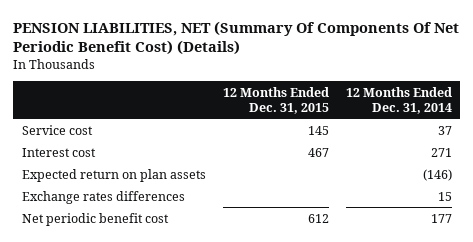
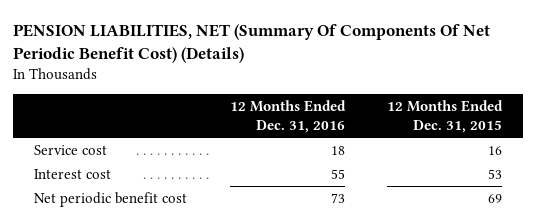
[345,86,452,114] 12 Months Ended Dec. 31, 2014 -> none
none -> [229,99,346,134] 12 Months Ended Dec. 31, 2016
[21,168,206,182] Expected return on plan assets -> none
[21,190,185,204] Exchange rates differences -> none
[307,125,329,135] 145 -> [488,145,503,155] 16
[307,147,329,157] 467 -> [488,168,503,179] 53
[307,213,329,223] 612 -> [488,193,503,203] 69

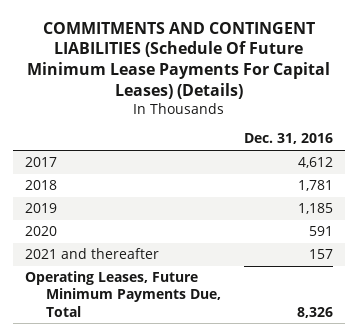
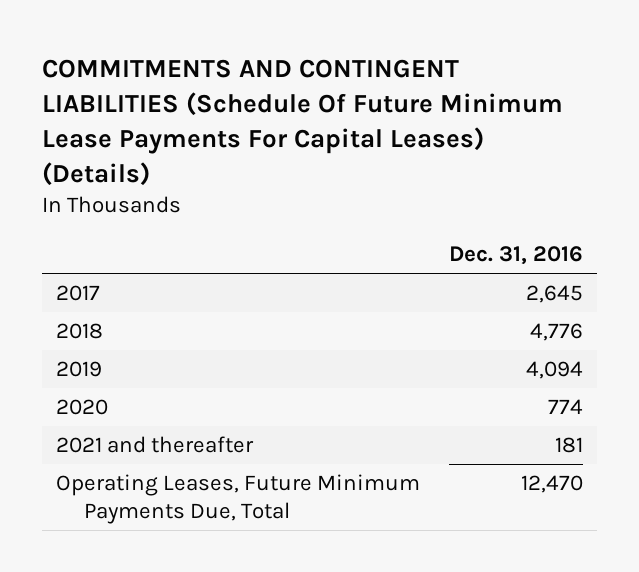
[298,157,334,169] 4,612 -> [525,285,583,304] 2,645
[298,180,334,192] 1,781 -> [529,323,583,342] 4,776
[298,203,334,215] 1,185 -> [525,361,583,380] 4,094
[309,226,334,237] 591 -> [547,399,583,415] 774
[309,249,334,260] 157 -> [554,437,583,454] 181
[297,306,334,318] 8,326 -> [520,475,583,494] 12,470

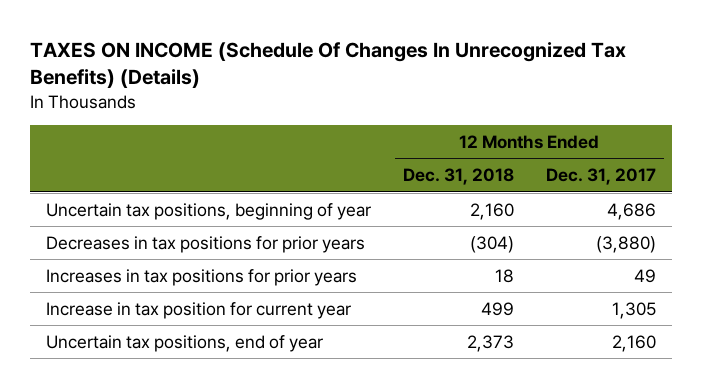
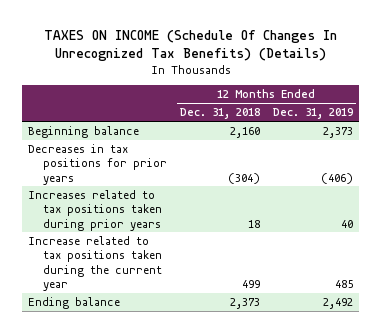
[545,168,656,186] Dec. 31, 2017 -> none
none -> [272,108,353,120] Dec. 31, 2019
[45,202,371,220] Uncertain tax positions, beginning of year -> [28,125,140,138] Beginning balance
[45,268,357,286] Increases in tax positions for prior years -> [28,189,163,231] Increases related to tax positions taken during prior years
[45,301,351,319] Increase in tax position for current year -> [28,235,163,291] Increase related to tax positions taken during the current year
[45,334,323,352] Uncertain tax positions, end of year -> [28,296,121,309] Ending balance

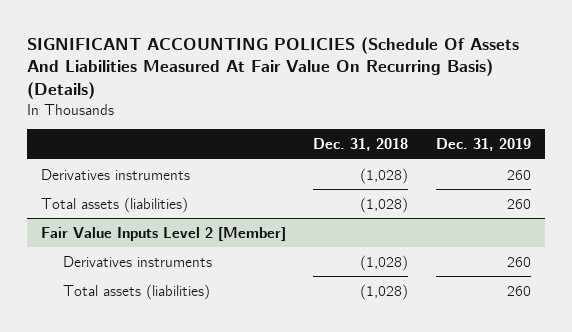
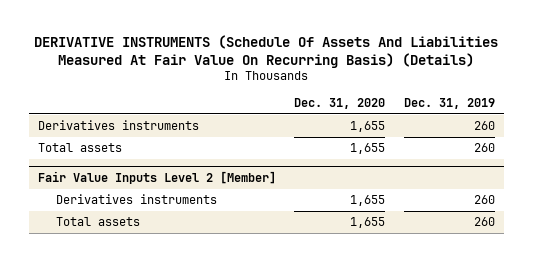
[26,36,519,100] SIGNIFICANT ACCOUNTING POLICIES (Schedule Of Assets And Liabilities Measured At Fair Value On Recurring Basis) (Details) -> [34,34,499,68] DERIVATIVE INSTRUMENTS (Schedule Of Assets And Liabilities Measured At Fair Value On Recurring Basis) (Details)
[313,138,409,152] Dec. 31, 2018 -> none
none -> [294,98,386,110] Dec. 31, 2020
[40,196,188,213] Total assets (liabilities) -> [37,143,122,153] Total assets
[63,283,211,300] Total assets (liabilities) -> [55,217,140,227] Total assets

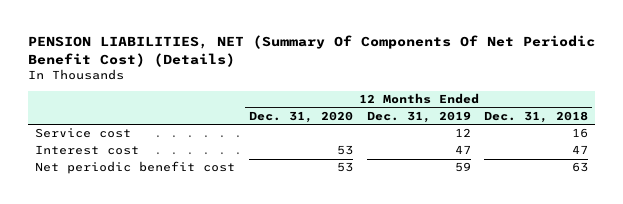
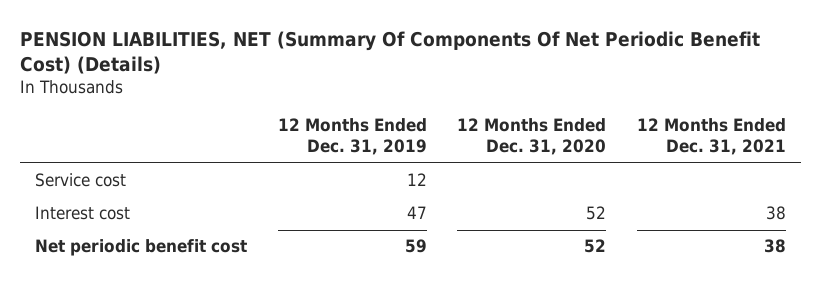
[484,110,589,123] Dec. 31, 2018 -> none
none -> [636,118,786,156] 12 Months Ended Dec. 31, 2021
[336,145,353,156] 53 -> [586,206,607,221] 52
[336,162,353,173] 53 -> [584,239,607,254] 52

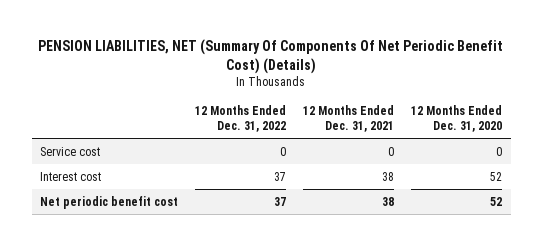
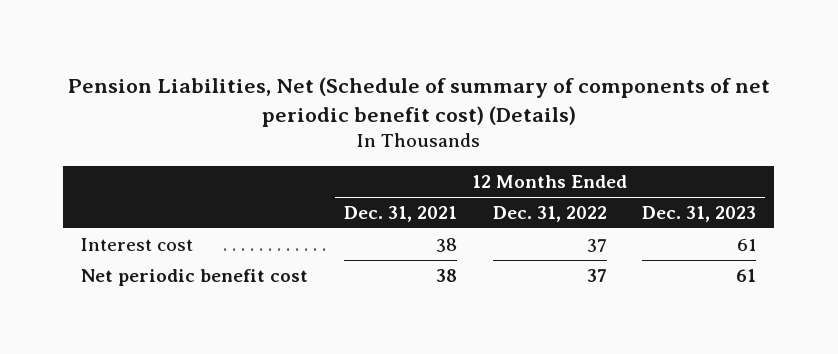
[38,38,504,74] PENSION LIABILITIES, NET (Summary Of Components Of Net Periodic Benefit Cost) (Details) -> [67,76,770,127] Pension Liabilities, Net (Schedule of summary of components of net periodic benefit cost) (Details)
[411,105,503,133] 12 Months Ended Dec. 31, 2020 -> none
none -> [642,206,757,223] Dec. 31, 2023
[40,146,101,156] Service cost -> none

